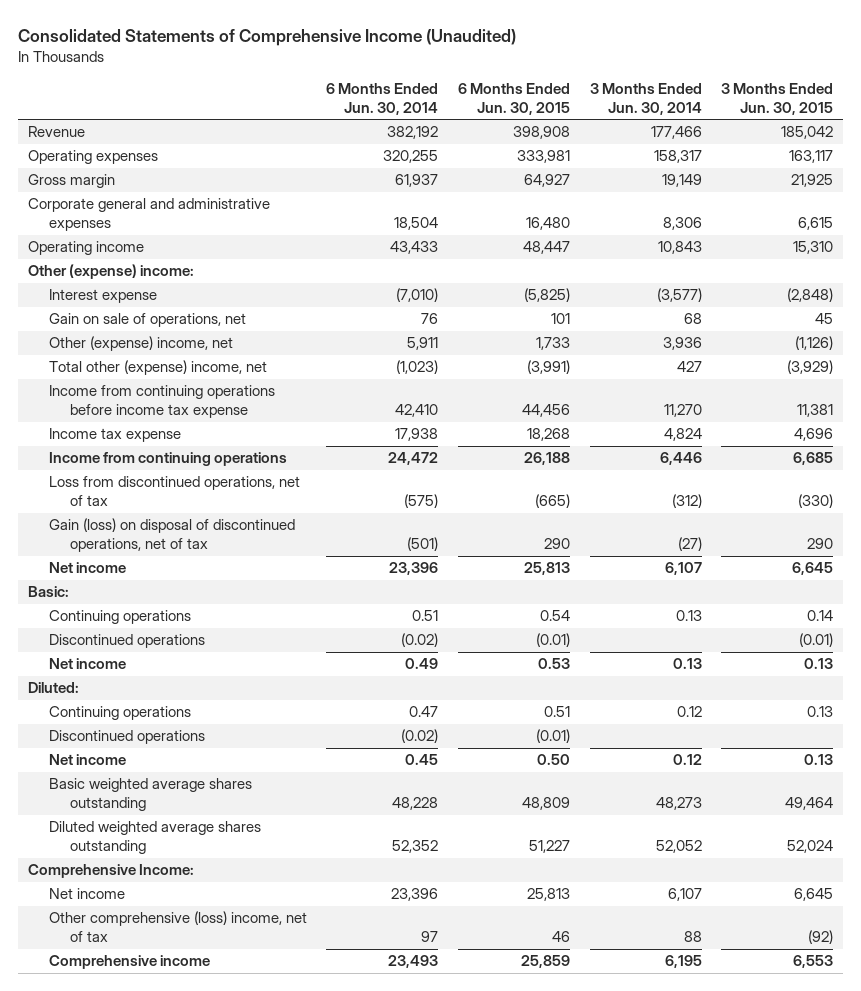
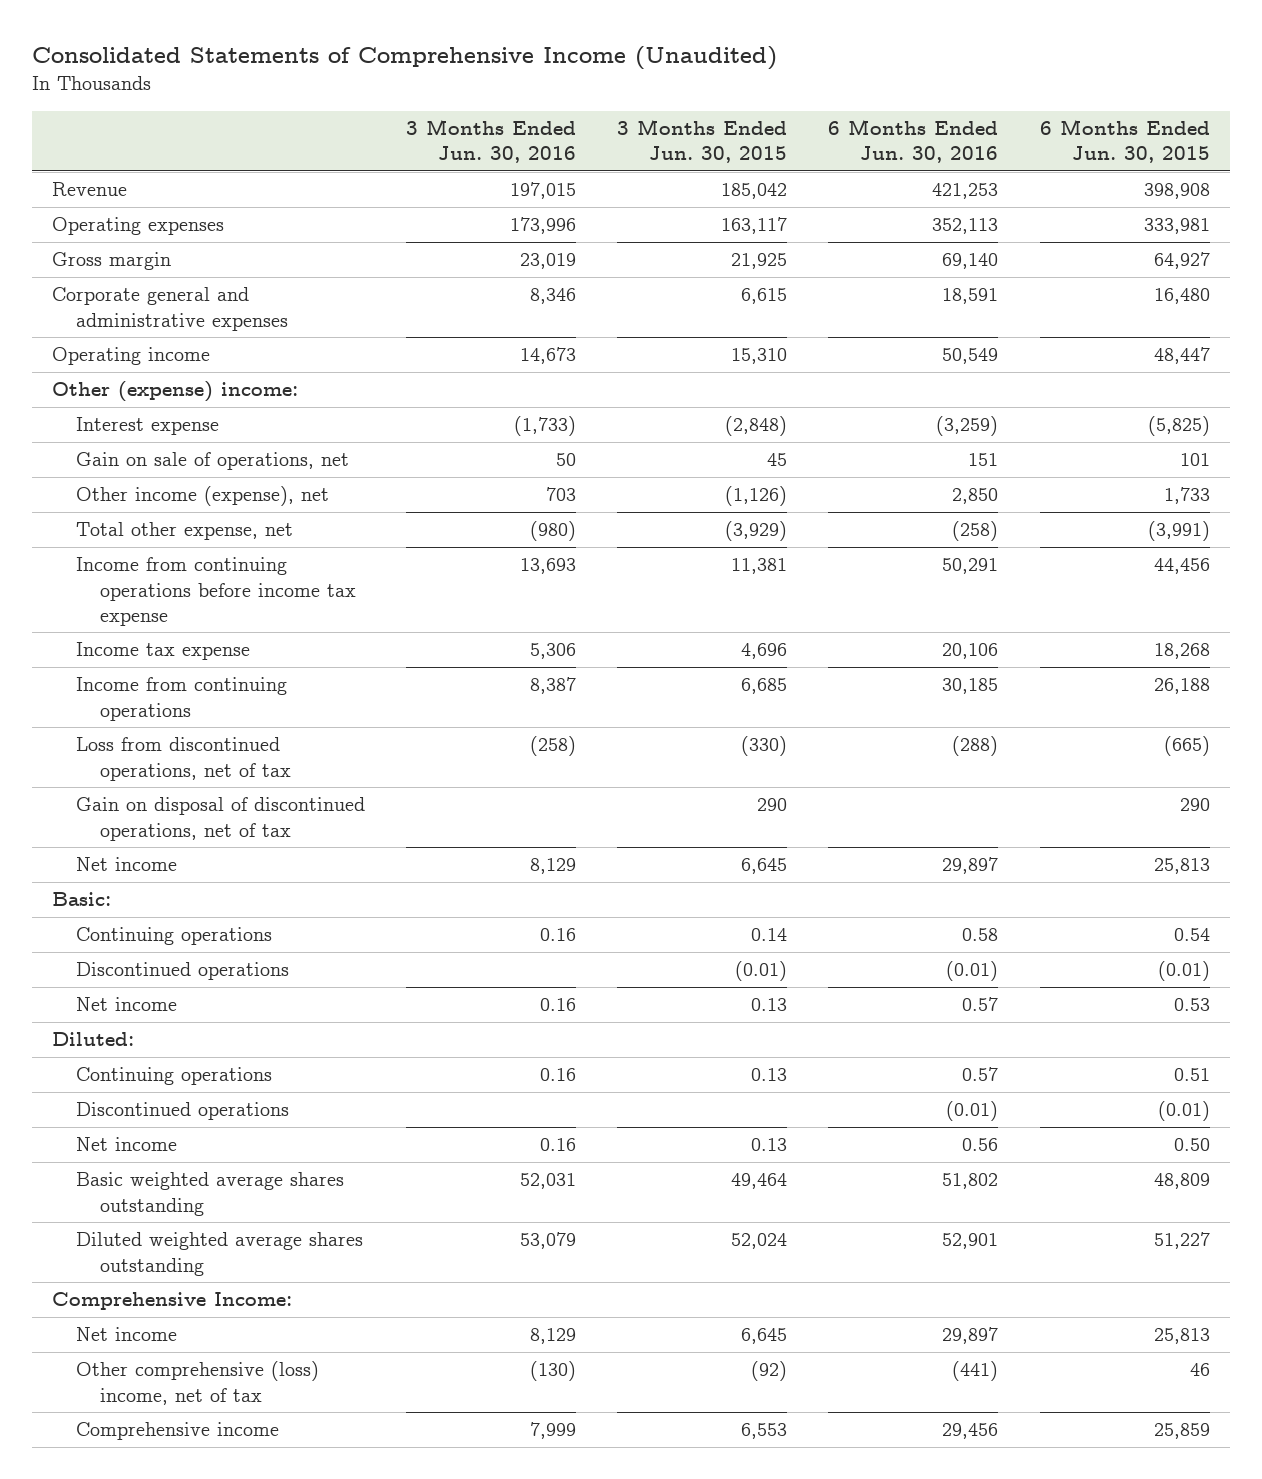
[326,83,439,115] 6 Months Ended Jun. 30, 2014 -> none
[589,83,702,115] 3 Months Ended Jun. 30, 2014 -> none
none -> [406,119,577,164] 3 Months Ended Jun. 30, 2016
none -> [828,119,999,164] 6 Months Ended Jun. 30, 2016
[48,336,233,352] Other (expense) income, net -> [76,486,330,507] Other income (expense), net
[48,360,267,376] Total other (expense) income, net -> [76,522,294,541] Total other expense, net
[48,518,295,552] Gain (loss) on disposal of discontinued operations, net of tax -> [76,797,366,841] Gain on disposal of discontinued operations, net of tax

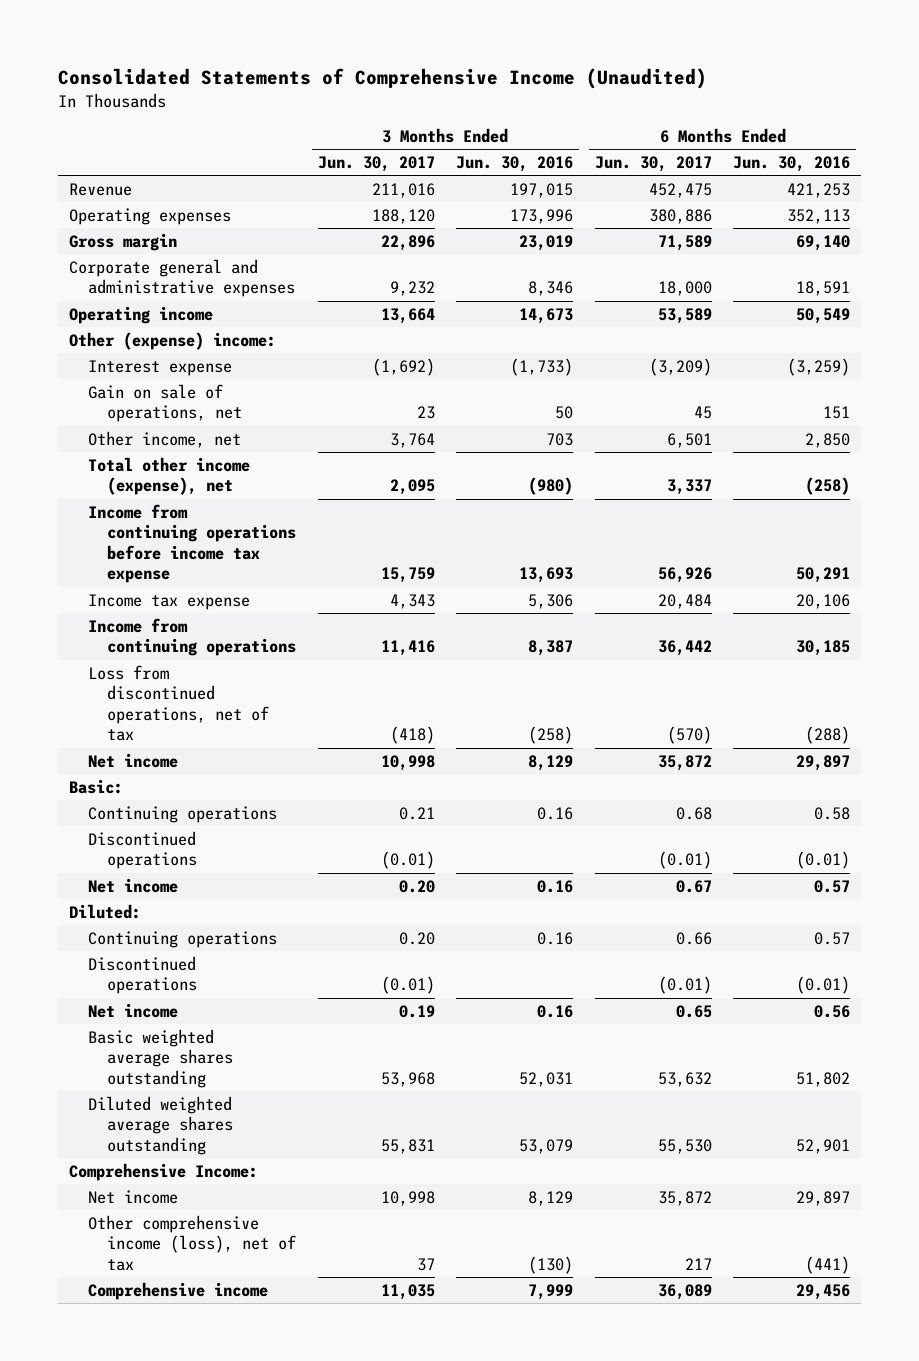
[617,119,788,164] 3 Months Ended Jun. 30, 2015 -> none
[1039,119,1210,164] 6 Months Ended Jun. 30, 2015 -> none
none -> [317,156,435,173] Jun. 30, 2017
none -> [594,156,712,173] Jun. 30, 2017
[76,486,330,507] Other income (expense), net -> [87,430,241,448] Other income, net
[76,522,294,541] Total other expense, net -> [87,456,250,496] Total other income (expense), net
[76,797,366,841] Gain on disposal of discontinued operations, net of tax -> none
[76,1361,320,1405] Other comprehensive (loss) income, net of tax -> [87,1214,297,1271] Other comprehensive income (loss), net of tax

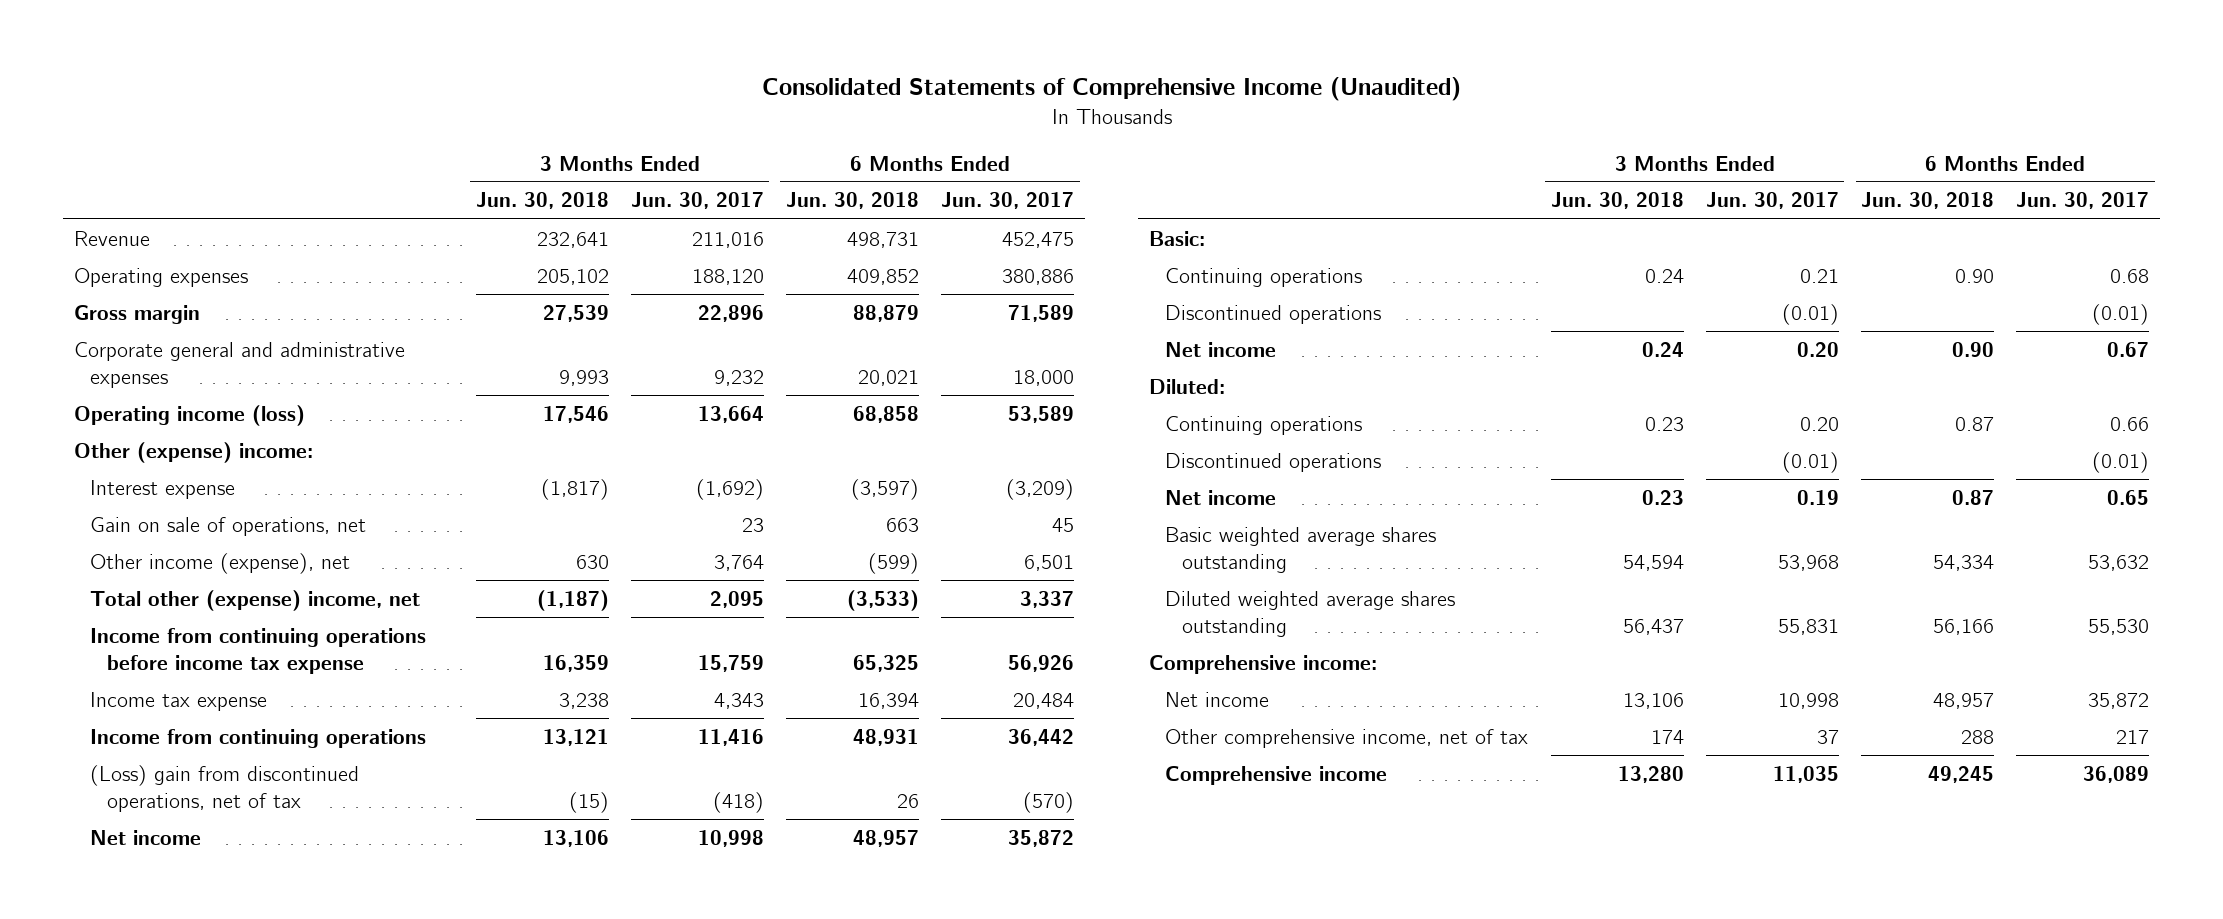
[456,156,574,173] Jun. 30, 2016 -> none
[733,156,851,173] Jun. 30, 2016 -> none
none -> [475,192,609,210] Jun. 30, 2018
none -> [785,192,919,210] Jun. 30, 2018
[68,305,213,324] Operating income -> [73,404,305,426] Operating income (loss)
[87,430,241,448] Other income, net -> [90,552,351,574] Other income (expense), net
[87,456,250,496] Total other income (expense), net -> [90,589,421,611] Total other (expense) income, net
[87,664,270,742] Loss from discontinued operations, net of tax -> [90,764,360,812] (Loss) gain from discontinued operations, net of tax
[68,1162,258,1181] Comprehensive Income: -> [1148,654,1377,674] Comprehensive income:
[87,1214,297,1271] Other comprehensive income (loss), net of tax -> [1165,728,1529,748] Other comprehensive income, net of tax

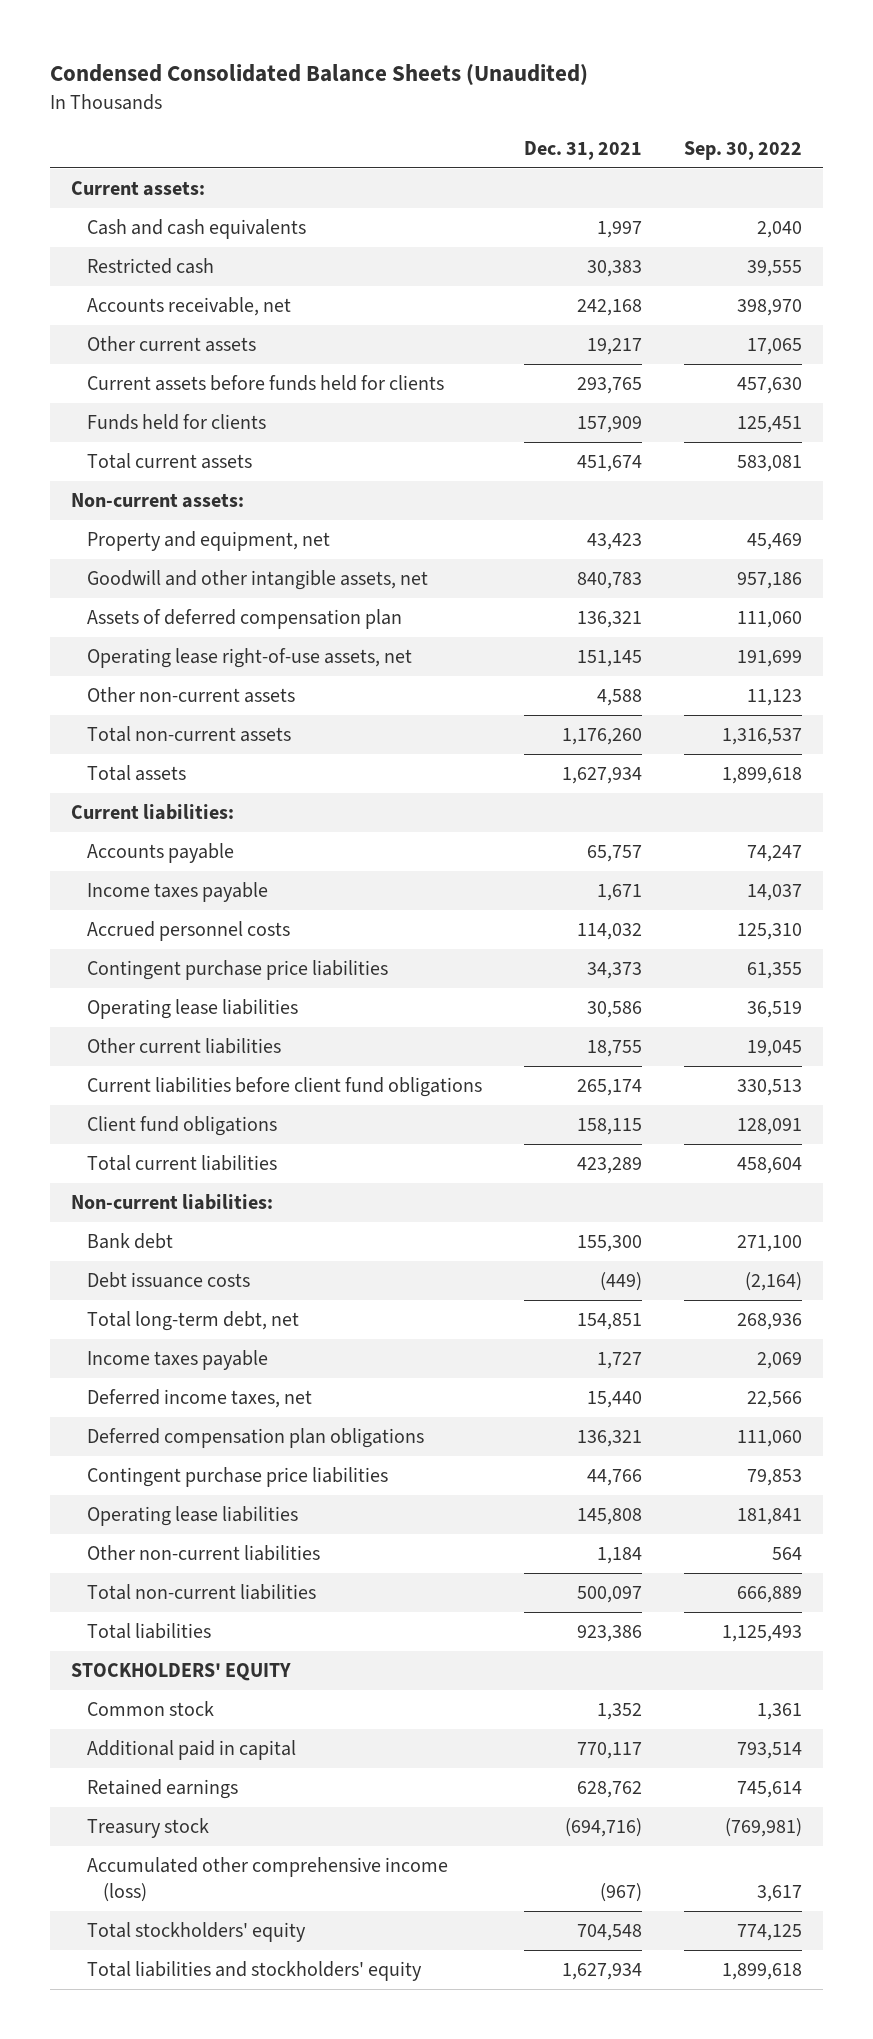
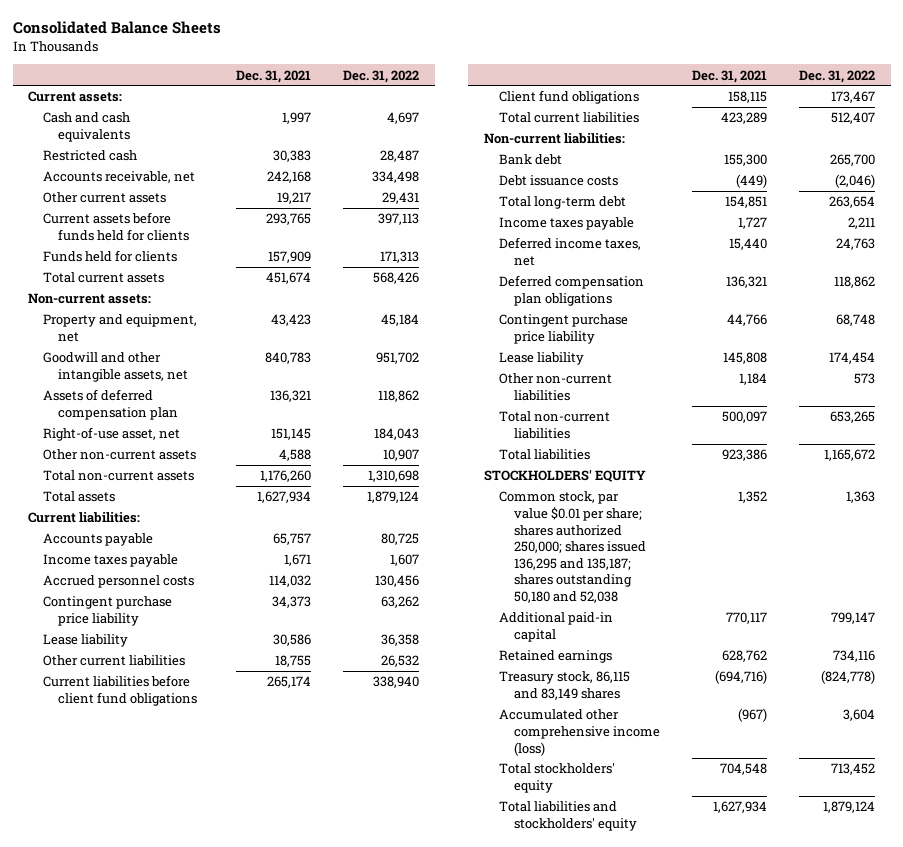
[50,64,589,87] Condensed Consolidated Balance Sheets (Unaudited) -> [12,21,221,35] Consolidated Balance Sheets
[684,141,803,161] Sep. 30, 2022 -> none
none -> [343,69,420,83] Dec. 31, 2022
[86,648,412,669] Operating lease right-of-use assets, net -> [43,427,181,442] Right-of-use asset, net
[86,960,388,981] Contingent purchase price liabilities -> [43,596,173,627] Contingent purchase price liability
[86,999,298,1020] Operating lease liabilities -> [43,634,129,648] Lease liability
[86,1311,299,1332] Total long-term debt, net -> [499,196,627,210] Total long-term debt
[86,1467,388,1488] Contingent purchase price liabilities -> [499,314,629,345] Contingent purchase price liability
[86,1506,298,1527] Operating lease liabilities -> [499,352,585,366] Lease liability
[86,1701,214,1717] Common stock -> [499,491,647,603] Common stock, par value $0.01 per share; shares authorized 250,000; shares issued 136,295 and 135,187; shares outstanding 50,180 and 52,038
[86,1740,296,1761] Additional paid in capital -> [499,612,614,643] Additional paid-in capital
[86,1818,209,1839] Treasury stock -> [499,671,631,701] Treasury stock, 86,115 and 83,149 shares

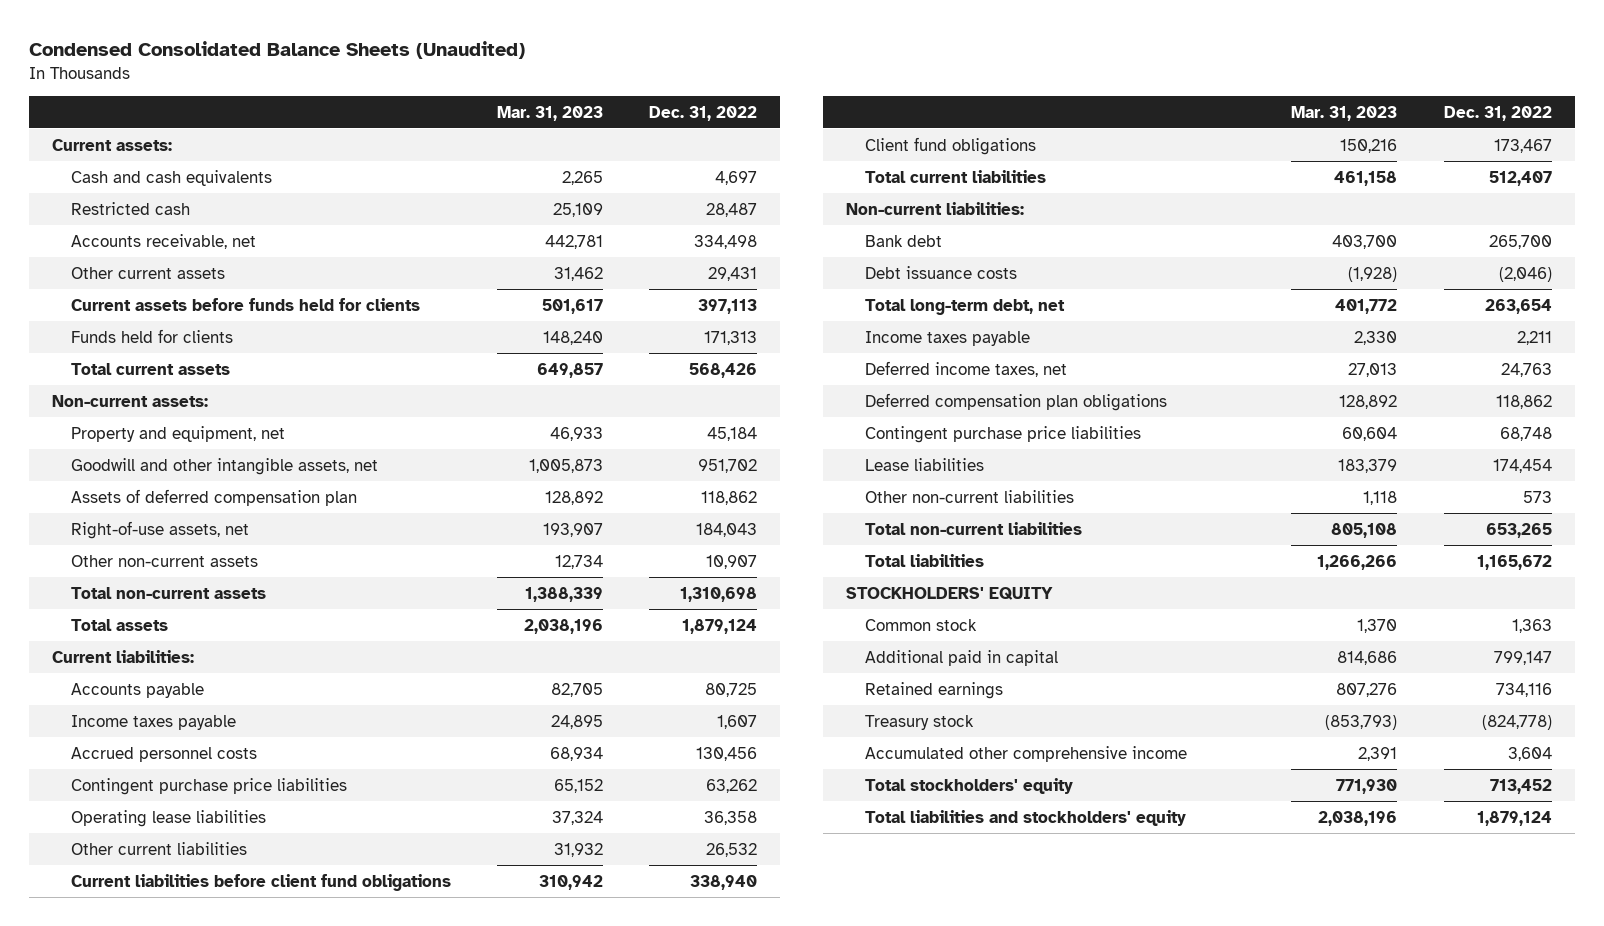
[12,21,221,35] Consolidated Balance Sheets -> [29,40,526,59] Condensed Consolidated Balance Sheets (Unaudited)
[236,69,312,83] Dec. 31, 2021 -> none
none -> [497,105,604,121] Mar. 31, 2023
[43,427,181,442] Right-of-use asset, net -> [71,520,250,539] Right-of-use assets, net
[43,596,173,627] Contingent purchase price liability -> [71,777,348,795] Contingent purchase price liabilities
[43,634,129,648] Lease liability -> [71,809,267,827] Operating lease liabilities
[499,196,627,210] Total long-term debt -> [865,298,1066,315] Total long-term debt, net
[499,314,629,345] Contingent purchase price liability -> [865,425,1142,443] Contingent purchase price liabilities
[499,352,585,366] Lease liability -> [865,457,985,471] Lease liabilities
[499,491,647,603] Common stock, par value $0.01 per share; shares authorized 250,000; shares issued 136,295 and 135,187; shares outstanding 50,180 and 52,038 -> [865,618,978,631] Common stock
[499,612,614,643] Additional paid-in capital -> [865,649,1059,666] Additional paid in capital
[499,671,631,701] Treasury stock, 86,115 and 83,149 shares -> [865,714,975,730] Treasury stock
[499,709,661,756] Accumulated other comprehensive income (loss) -> [865,745,1188,762] Accumulated other comprehensive income

